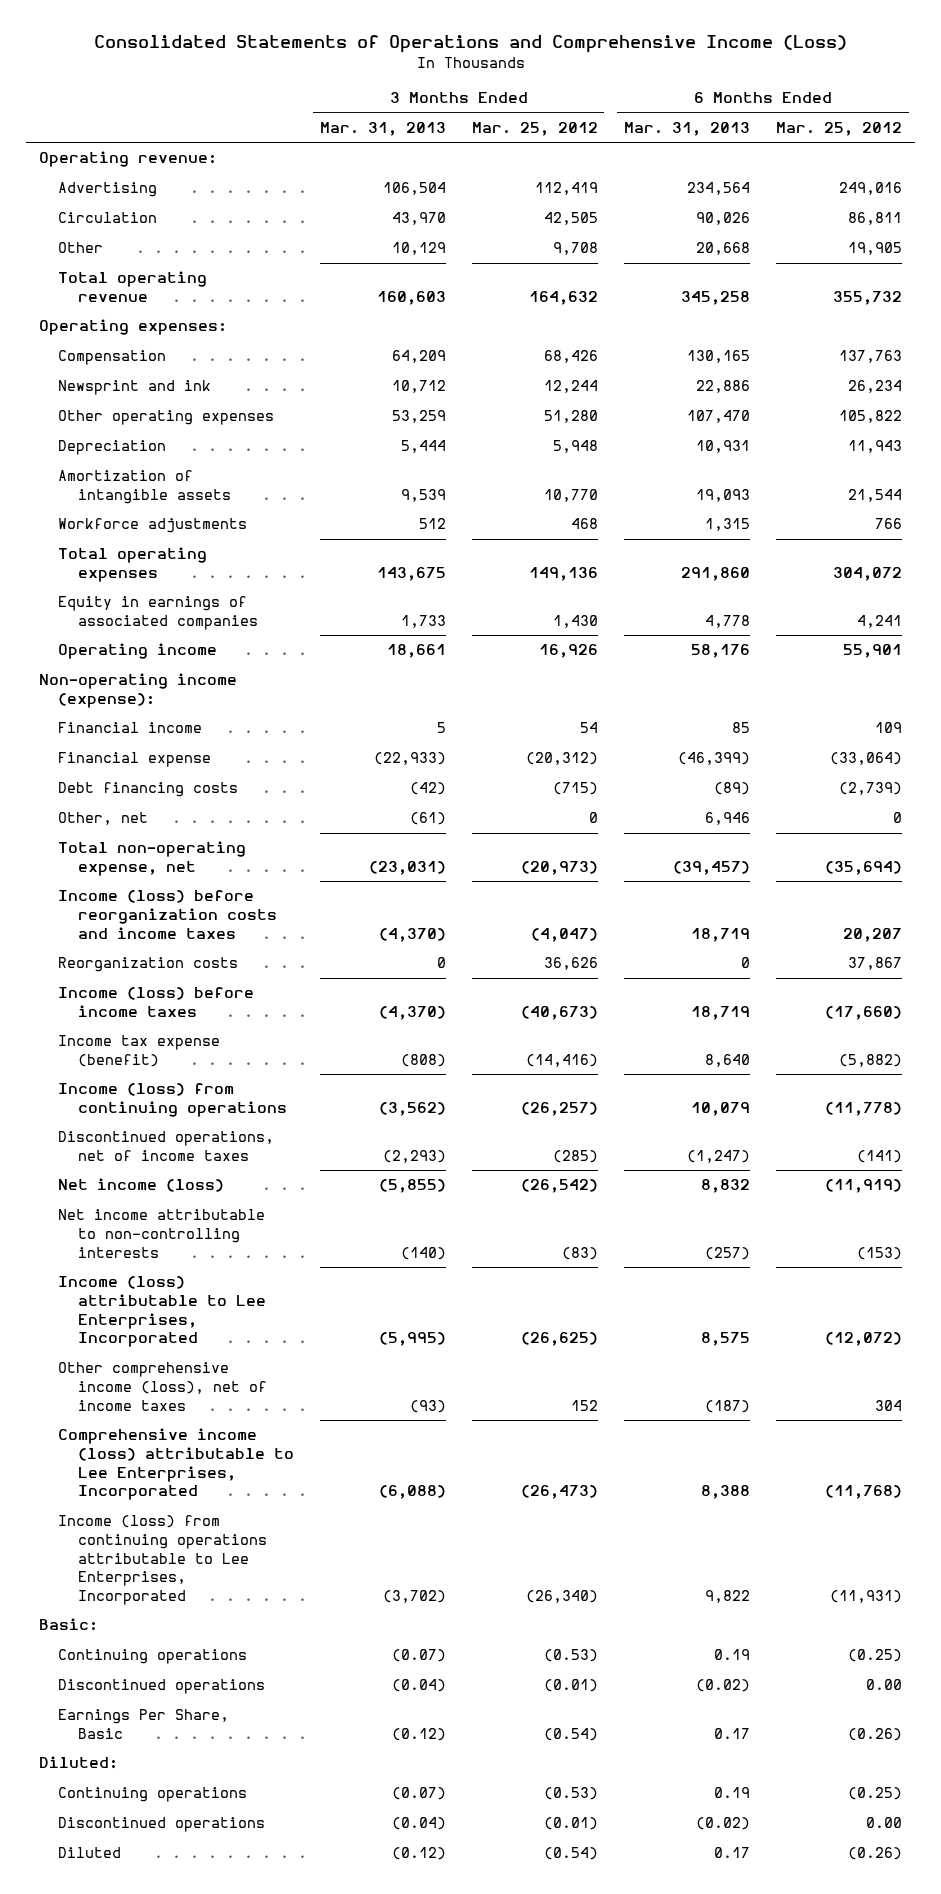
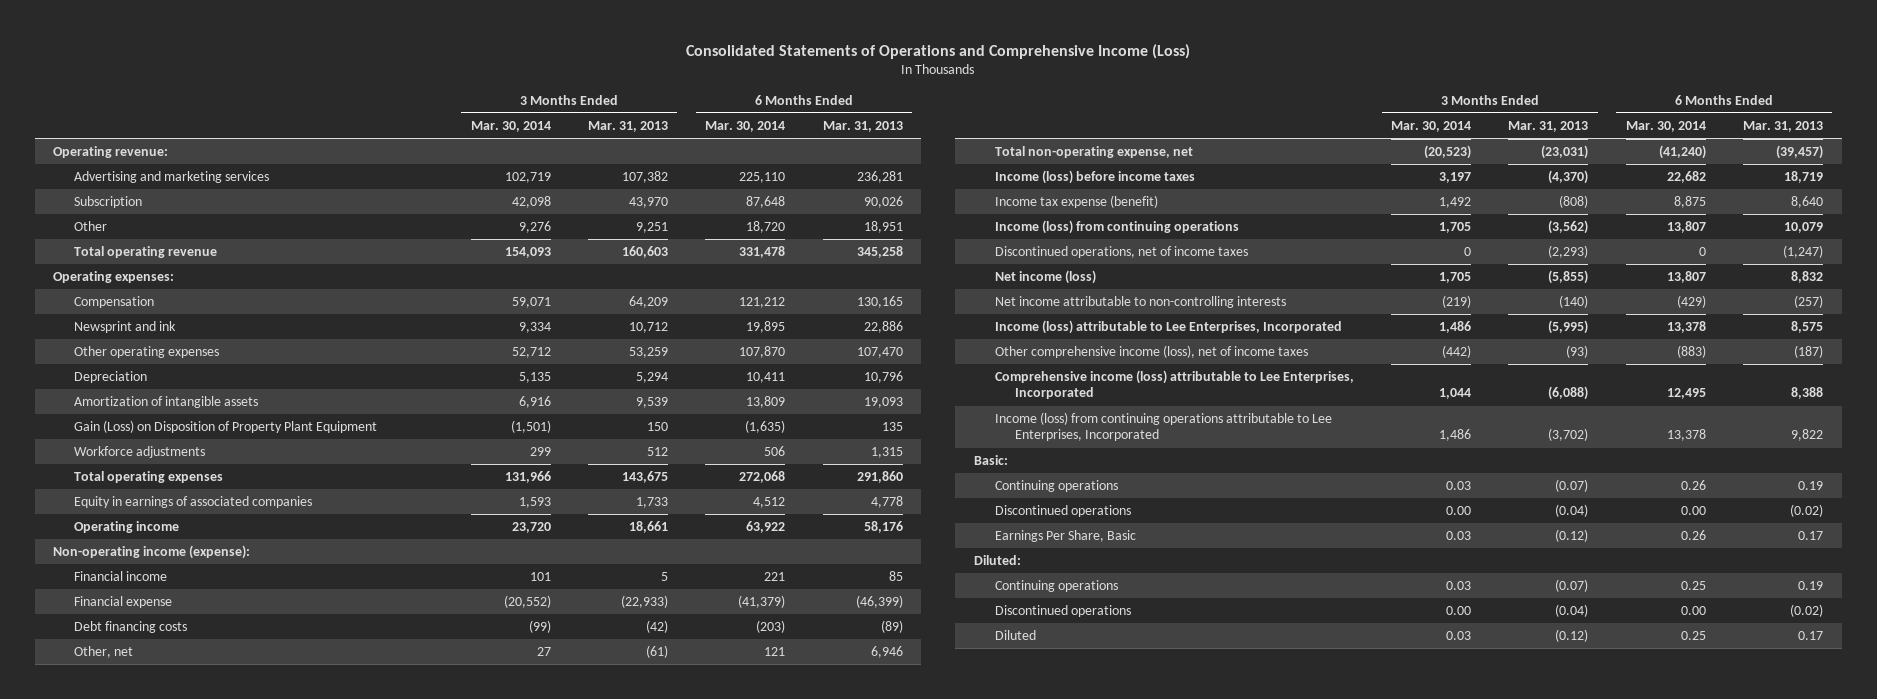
[471,121,598,136] Mar. 25, 2012 -> none
[776,121,903,136] Mar. 25, 2012 -> none
none -> [470,120,551,132] Mar. 30, 2014
none -> [705,120,786,132] Mar. 30, 2014
[58,182,158,198] Advertising -> [74,171,270,184] Advertising and marketing services
[382,182,446,196] 106,504 -> [621,171,668,184] 107,382
[687,182,751,196] 234,564 -> [856,171,903,184] 236,281
[58,212,158,224] Circulation -> [74,196,143,209] Subscription
[391,242,446,256] 10,129 -> [635,222,668,234] 9,251
[696,242,751,256] 20,668 -> [863,221,903,234] 18,951
[400,440,446,454] 5,444 -> [635,372,668,384] 5,294
[696,440,751,454] 10,931 -> [863,371,903,384] 10,796
none -> [74,420,378,434] Gain (Loss) on Disposition of Property Plant Equipment
[58,890,277,939] Income (loss) before reorganization costs and income taxes -> none
[58,957,239,973] Reorganization costs -> none

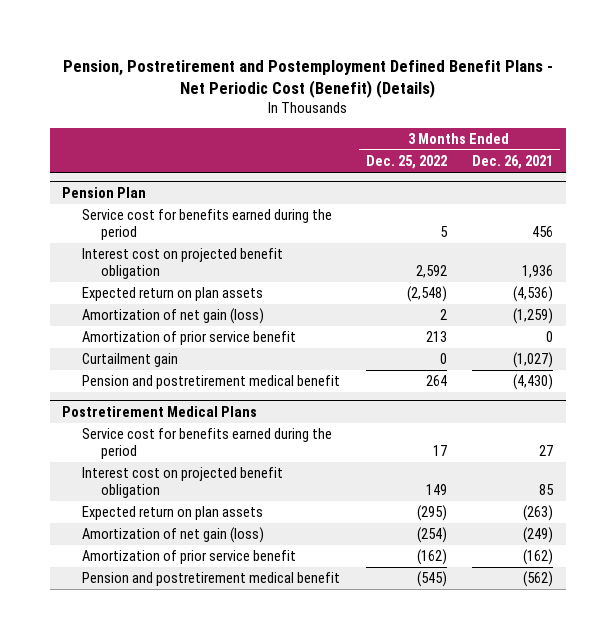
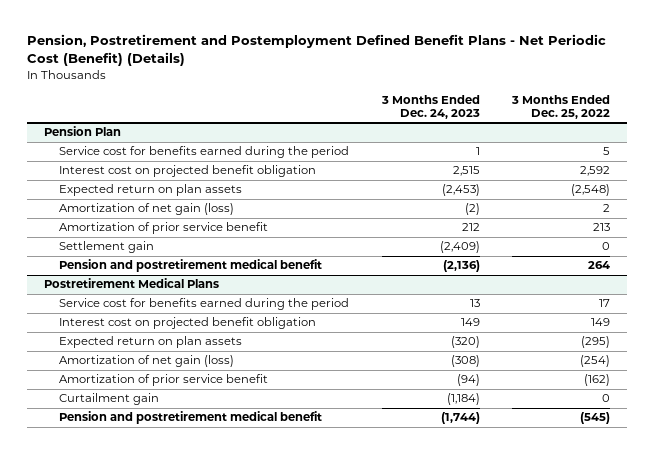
[472,155,554,170] Dec. 26, 2021 -> none
none -> [380,94,480,119] 3 Months Ended Dec. 24, 2023
[81,353,178,368] Curtailment gain -> none
none -> [59,241,155,254] Settlement gain
none -> [59,393,160,406] Curtailment gain

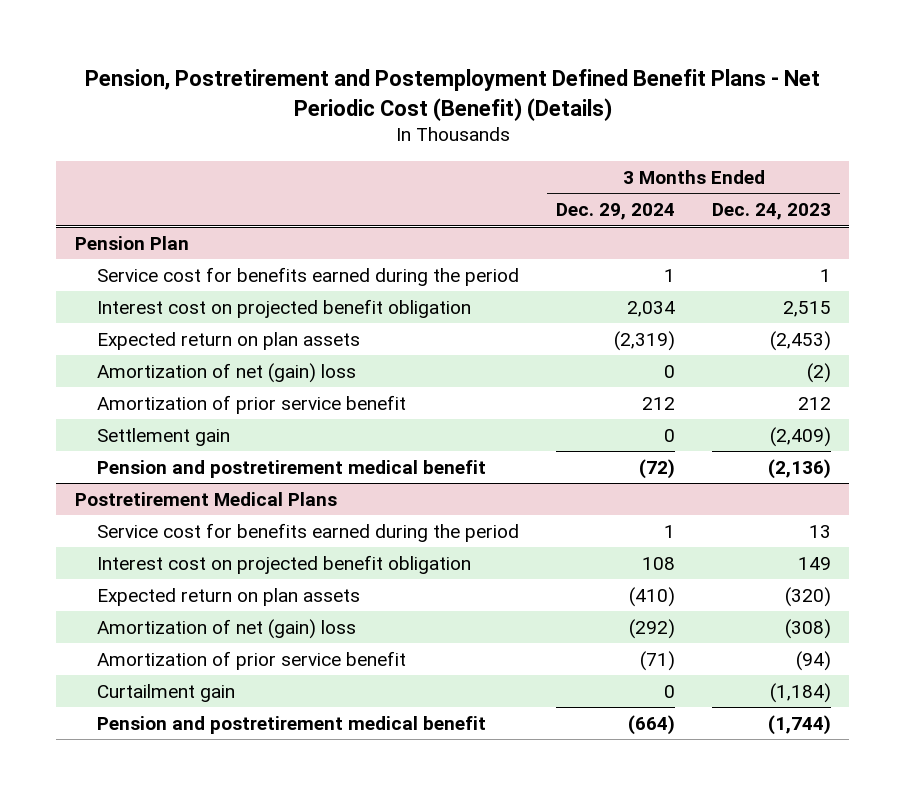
[511,94,611,119] 3 Months Ended Dec. 25, 2022 -> none
none -> [556,203,676,221] Dec. 29, 2024
[59,203,235,216] Amortization of net gain (loss) -> [97,363,357,384] Amortization of net (gain) loss
[59,355,235,368] Amortization of net gain (loss) -> [97,619,357,640] Amortization of net (gain) loss

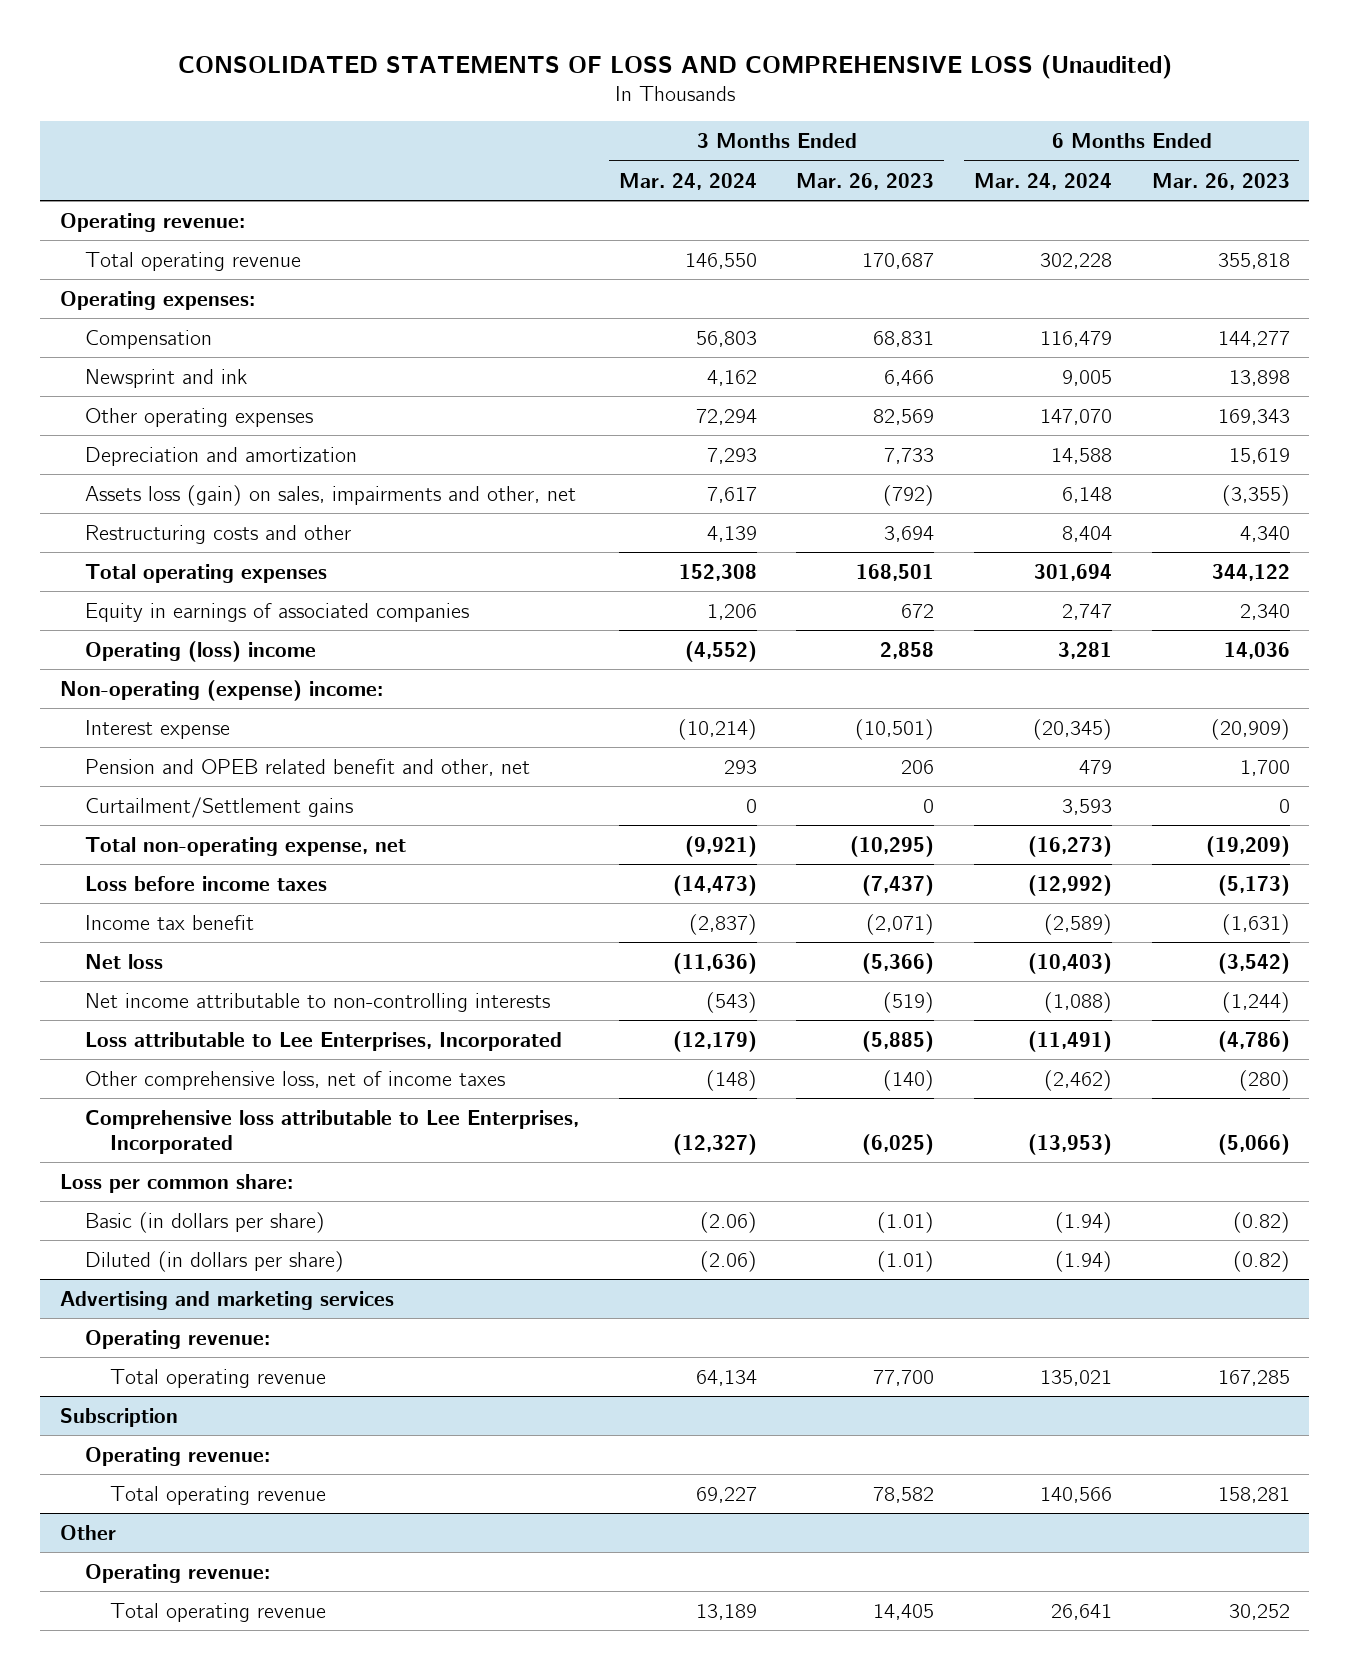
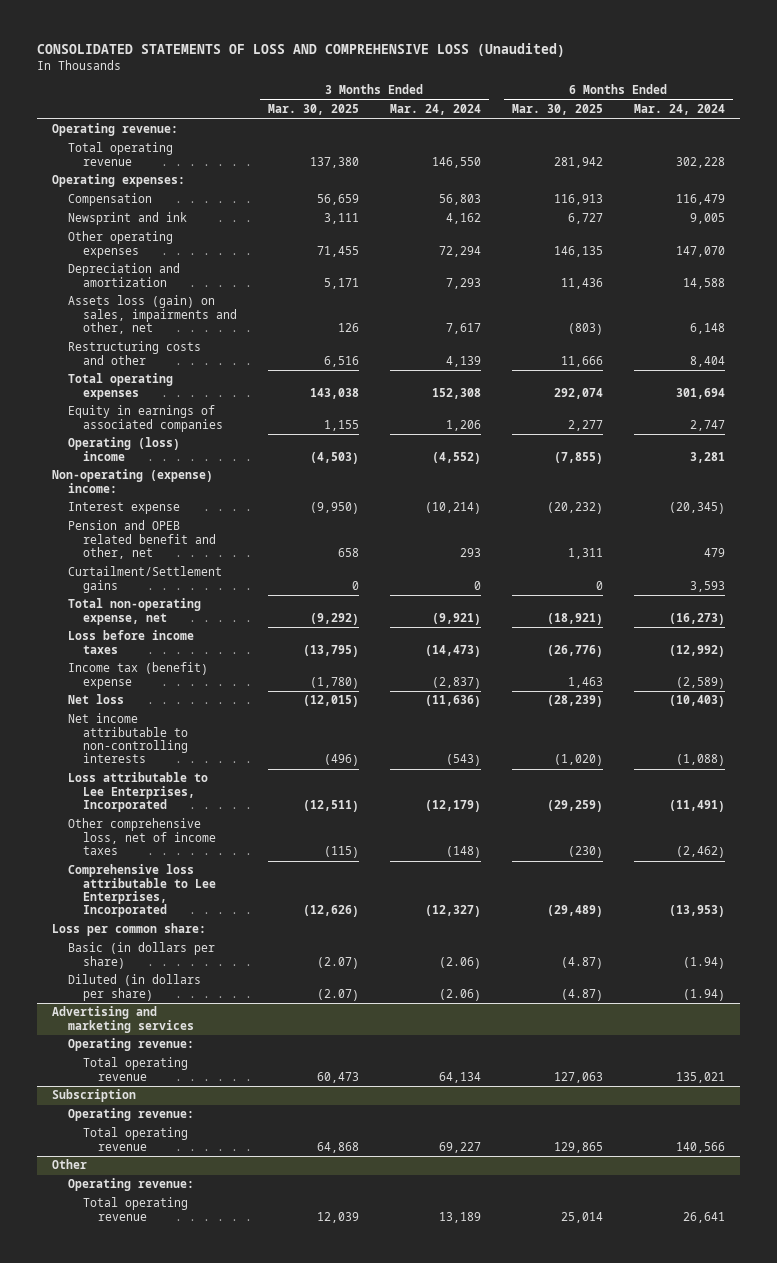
[796,172,935,190] Mar. 26, 2023 -> none
[1151,172,1290,190] Mar. 26, 2023 -> none
none -> [267,104,359,116] Mar. 30, 2025
none -> [511,104,603,116] Mar. 30, 2025
[85,914,255,930] Income tax benefit -> [67,662,208,689] Income tax (benefit) expense

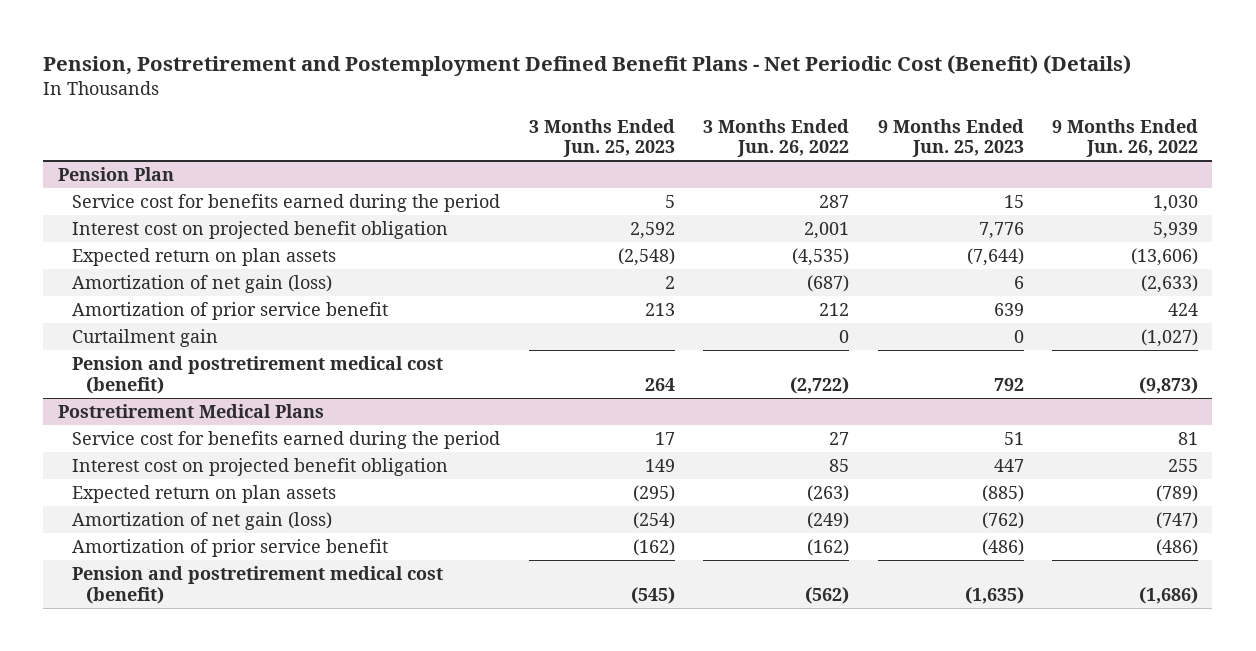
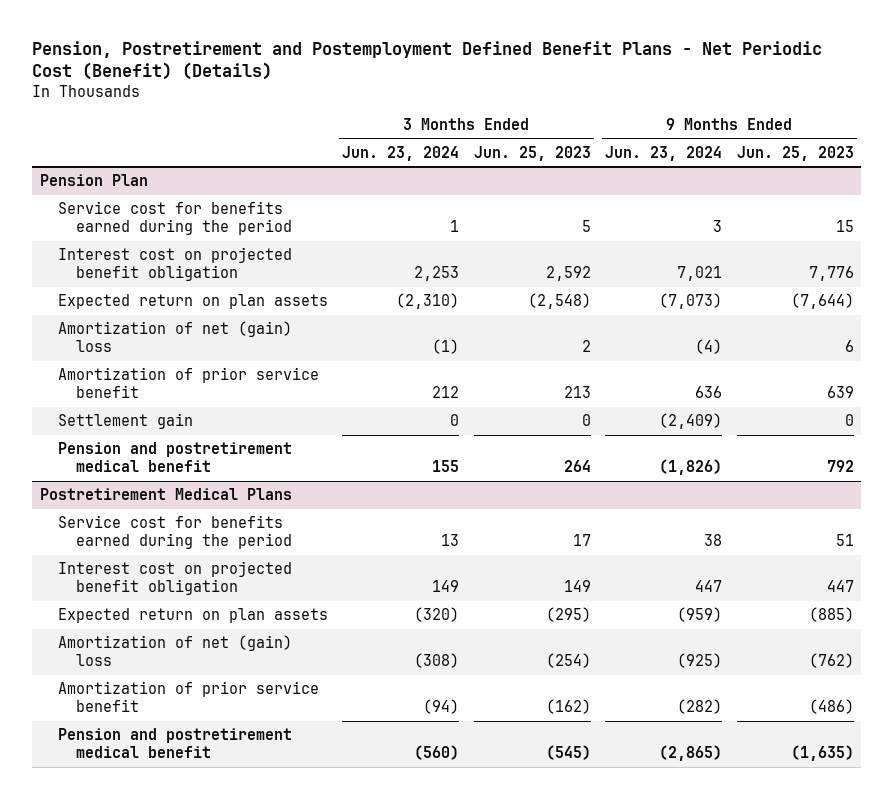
[703,118,850,158] 3 Months Ended Jun. 26, 2022 -> none
[1052,118,1199,158] 9 Months Ended Jun. 26, 2022 -> none
none -> [342,145,460,161] Jun. 23, 2024
none -> [605,145,723,161] Jun. 23, 2024
[72,274,333,293] Amortization of net gain (loss) -> [57,321,292,353] Amortization of net (gain) loss
[72,328,219,347] Curtailment gain -> none
none -> [57,413,193,430] Settlement gain
[72,355,444,394] Pension and postretirement medical cost (benefit) -> [57,442,292,473] Pension and postretirement medical benefit
[72,511,333,530] Amortization of net gain (loss) -> [57,635,292,667] Amortization of net (gain) loss
[72,565,444,604] Pension and postretirement medical cost (benefit) -> [57,728,292,759] Pension and postretirement medical benefit

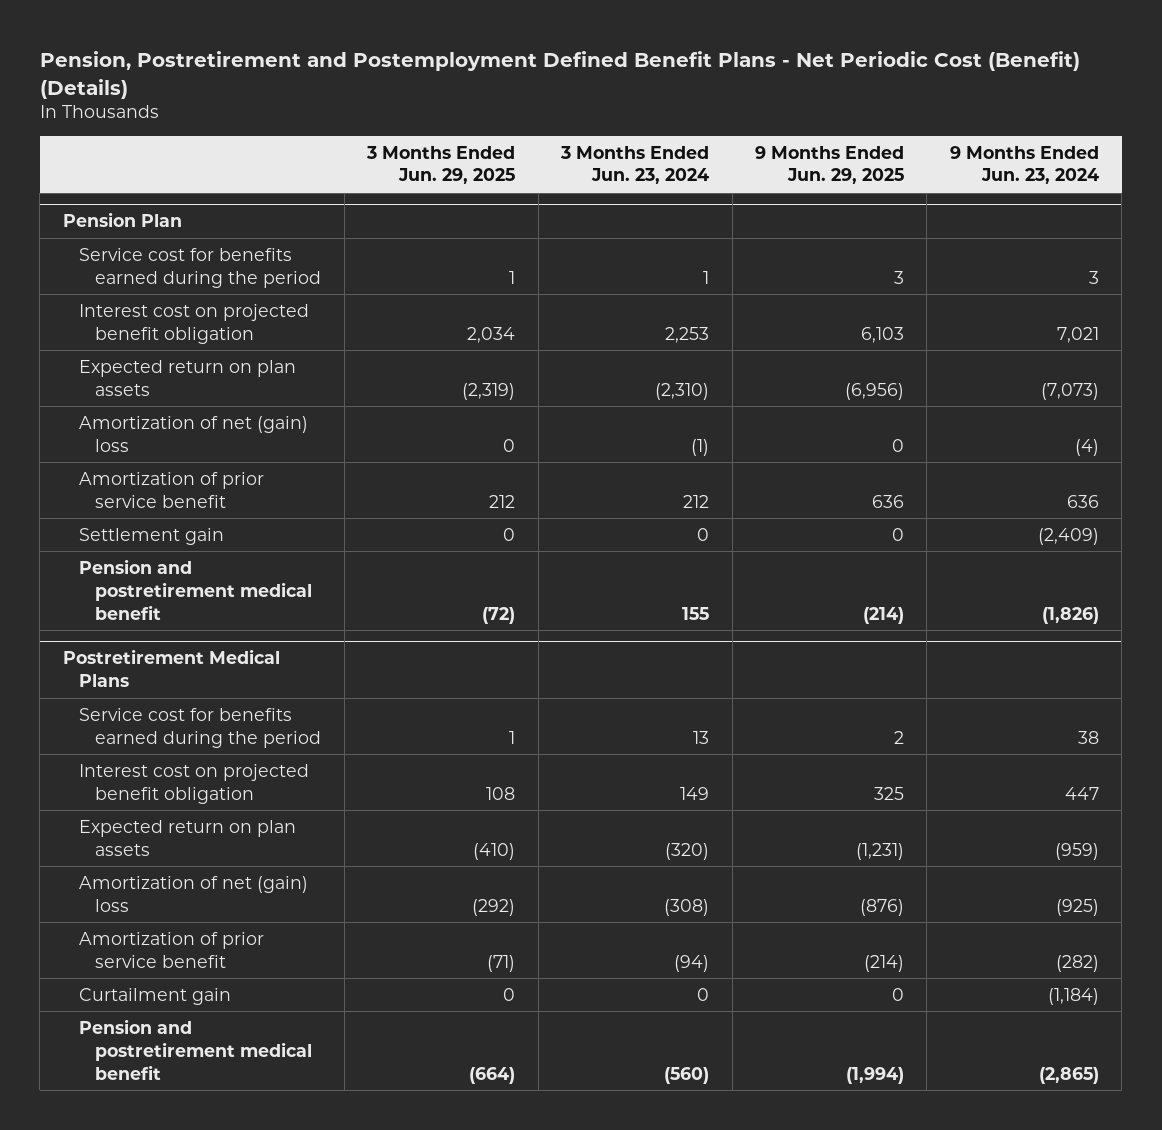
[473,145,591,161] Jun. 25, 2023 -> none
[736,145,854,161] Jun. 25, 2023 -> none
none -> [366,145,516,185] 3 Months Ended Jun. 29, 2025
none -> [754,145,904,185] 9 Months Ended Jun. 29, 2025
none -> [79,987,232,1005] Curtailment gain

